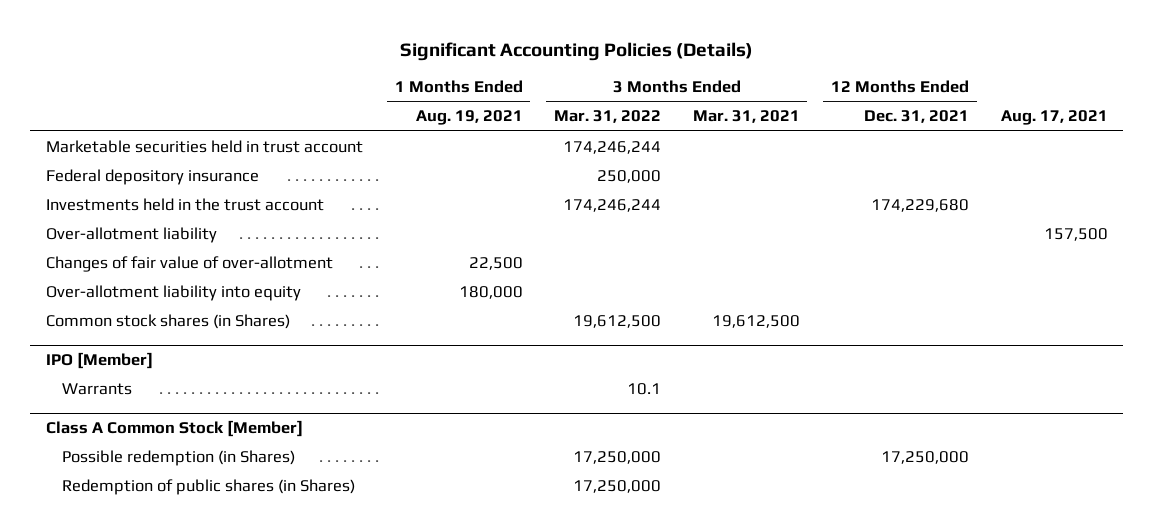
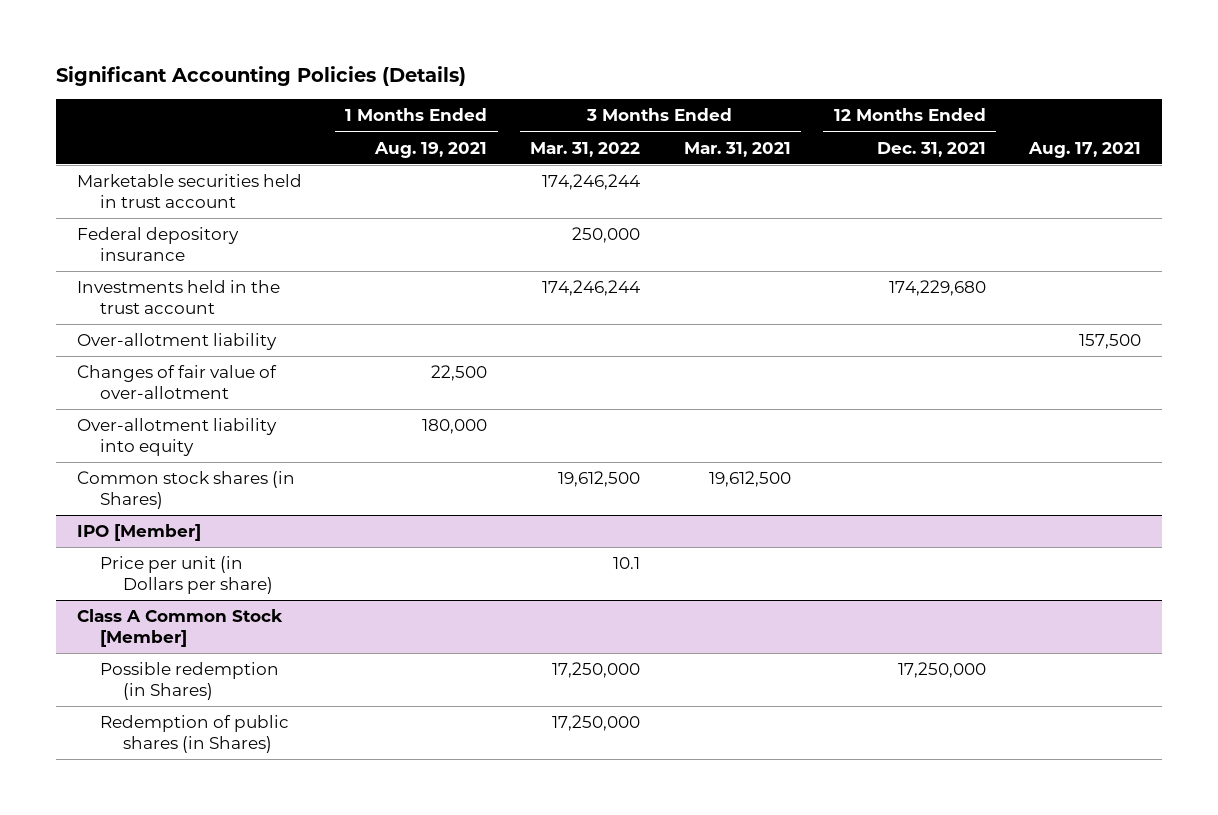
[62,382,133,395] Warrants -> none
none -> [100,556,273,594] Price per unit (in Dollars per share)

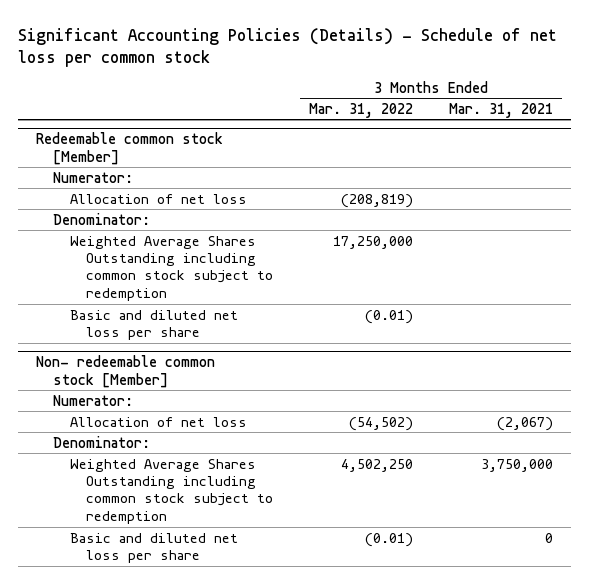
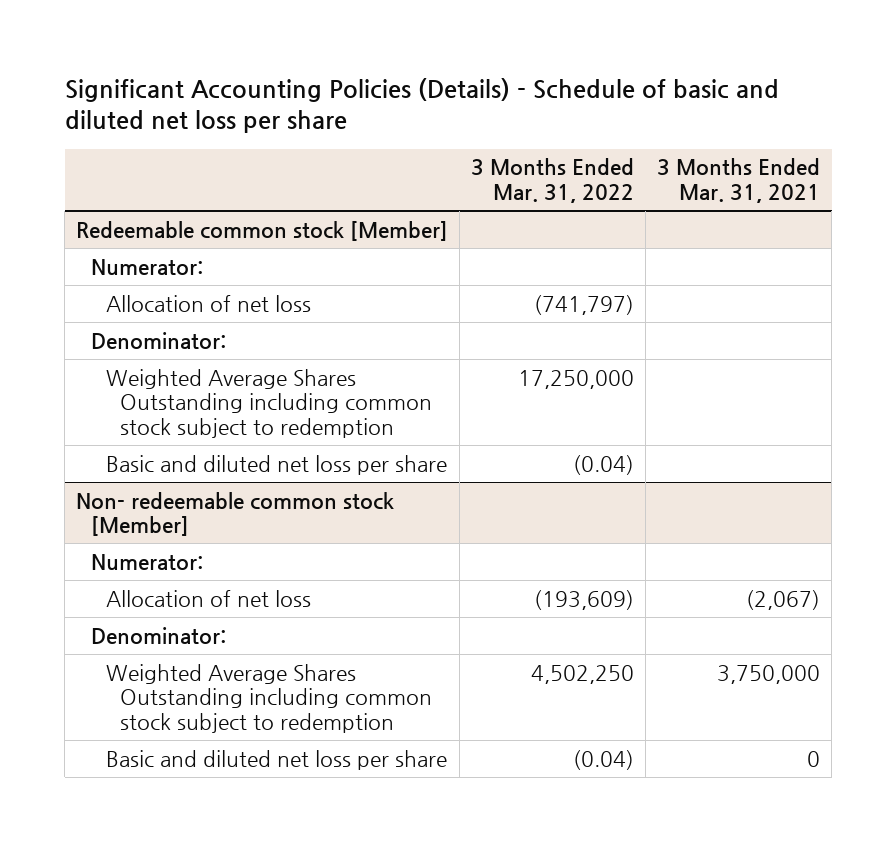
[18,27,558,67] Significant Accounting Policies (Details) - Schedule of net loss per common stock -> [64,77,779,134] Significant Accounting Policies (Details) - Schedule of basic and diluted net loss per share
[341,193,414,208] (208,819) -> [534,294,635,315] (741,797)
[365,309,414,324] (0.01) -> [573,454,635,475] (0.04)
[349,416,414,431] (54,502) -> [534,589,635,610] (193,609)
[365,532,414,547] (0.01) -> [573,749,635,770] (0.04)

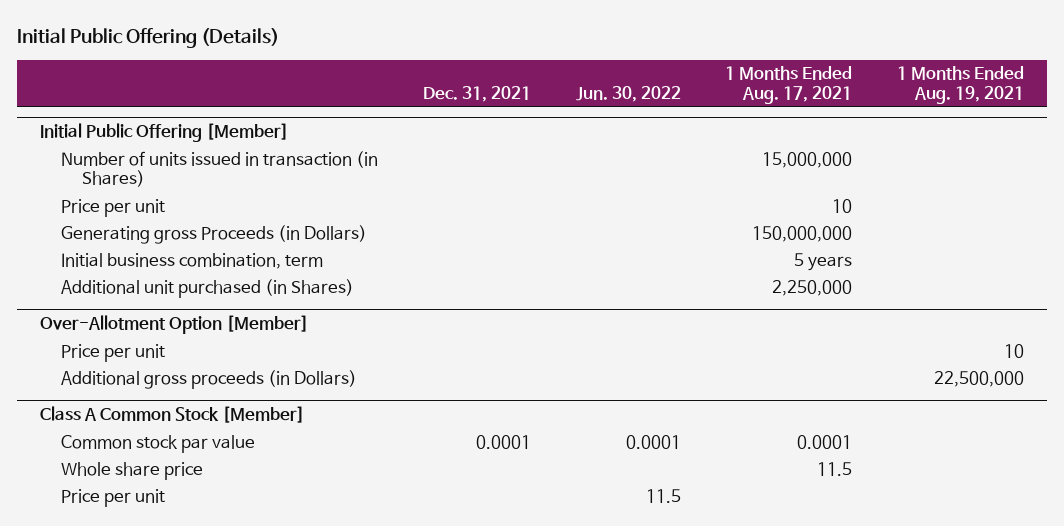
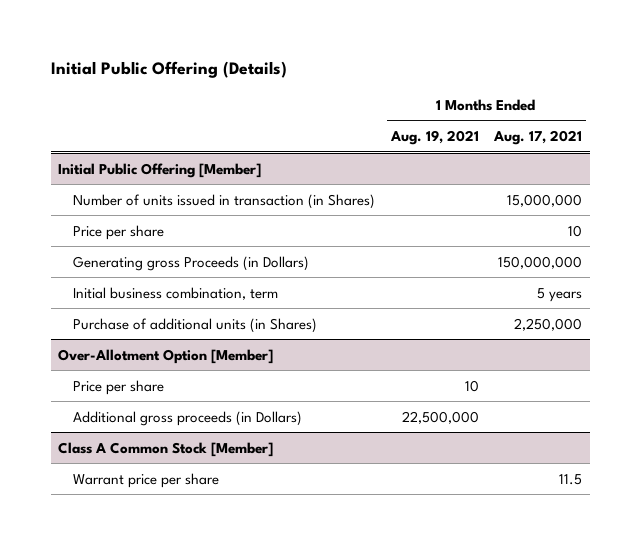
[422,85,531,102] Dec. 31, 2021 -> none
[575,85,681,102] Jun. 30, 2022 -> none
[61,198,166,217] Price per unit -> [73,224,165,240] Price per share
[61,278,355,298] Additional unit purchased (in Shares) -> [73,317,318,333] Purchase of additional units (in Shares)
[61,343,166,362] Price per unit -> [73,379,165,395] Price per share
[61,434,256,453] Common stock par value -> none
[61,488,166,507] Price per unit -> none
[61,461,204,480] Whole share price -> [73,472,220,488] Warrant price per share

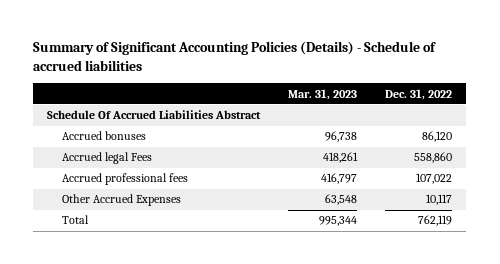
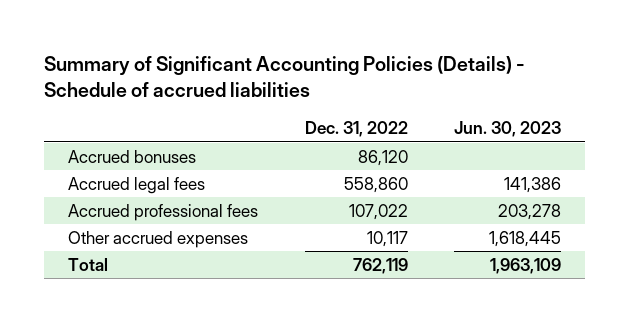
[288,88,358,100] Mar. 31, 2023 -> none
none -> [454,121,562,138] Jun. 30, 2023
[47,110,262,120] Schedule Of Accrued Liabilities Abstract -> none
[62,152,153,165] Accrued legal Fees -> [67,176,205,194] Accrued legal fees
[62,194,182,207] Other Accrued Expenses -> [67,230,248,248] Other accrued expenses

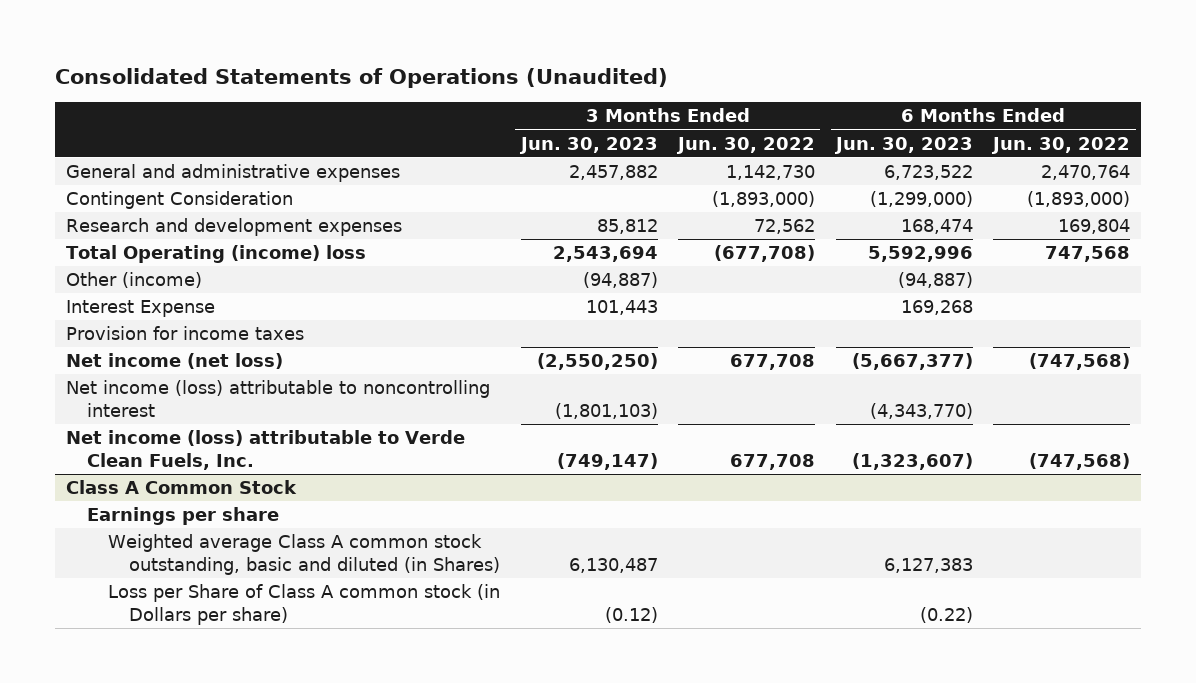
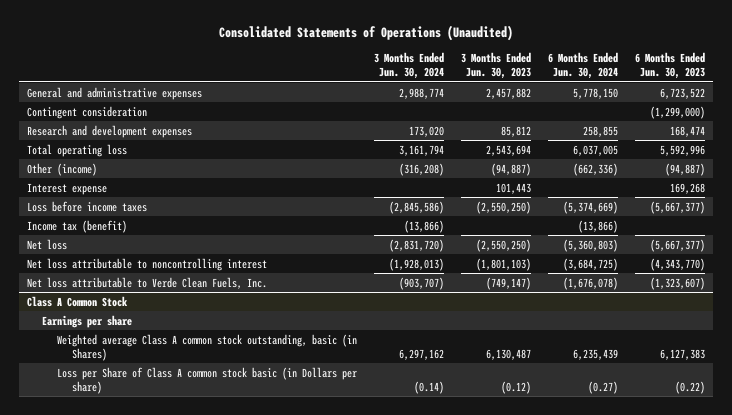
[676,136,816,154] Jun. 30, 2022 -> none
[991,136,1131,154] Jun. 30, 2022 -> none
none -> [373,52,444,80] 3 Months Ended Jun. 30, 2024
none -> [547,52,618,80] 6 Months Ended Jun. 30, 2024
[65,191,293,210] Contingent Consideration -> [27,105,148,119] Contingent consideration
[65,245,366,264] Total Operating (income) loss -> [27,143,128,157] Total operating loss
[65,300,215,318] Interest Expense -> [27,182,108,195] Interest expense
none -> [27,200,148,212] Loss before income taxes
[65,326,304,341] Provision for income taxes -> [27,219,128,233] Income tax (benefit)
[65,353,283,370] Net income (net loss) -> [27,238,68,250] Net loss
[65,380,490,418] Net income (loss) attributable to noncontrolling interest -> [27,257,268,271] Net loss attributable to noncontrolling interest
[65,430,465,471] Net income (loss) attributable to Verde Clean Fuels, Inc. -> [27,276,268,289] Net loss attributable to Verde Clean Fuels, Inc.
[107,534,500,576] Weighted average Class A common stock outstanding, basic and diluted (in Shares) -> [56,333,357,361] Weighted average Class A common stock outstanding, basic (in Shares)
[107,584,500,626] Loss per Share of Class A common stock (in Dollars per share) -> [56,366,357,394] Loss per Share of Class A common stock basic (in Dollars per share)

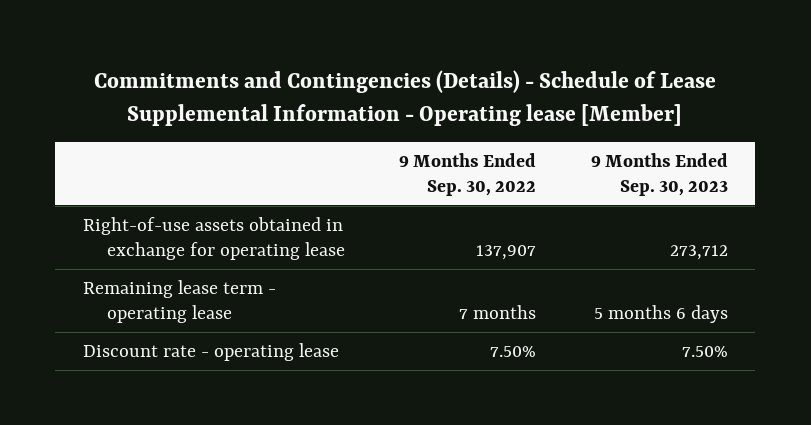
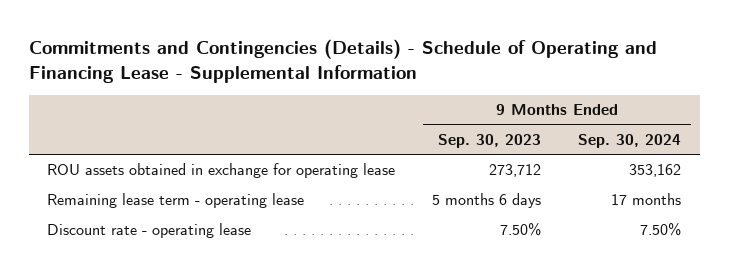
[94,70,717,126] Commitments and Contingencies (Details) - Schedule of Lease Supplemental Information - Operating lease [Member] -> [28,38,657,83] Commitments and Contingencies (Details) - Schedule of Operating and Financing Lease - Supplemental Information
[399,152,537,197] 9 Months Ended Sep. 30, 2022 -> none
none -> [578,133,682,148] Sep. 30, 2024
[82,216,345,261] Right-of-use assets obtained in exchange for operating lease -> [47,163,396,179] ROU assets obtained in exchange for operating lease

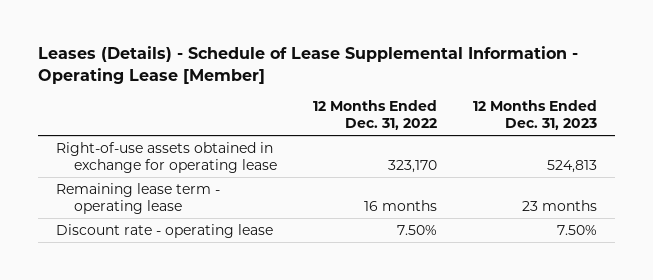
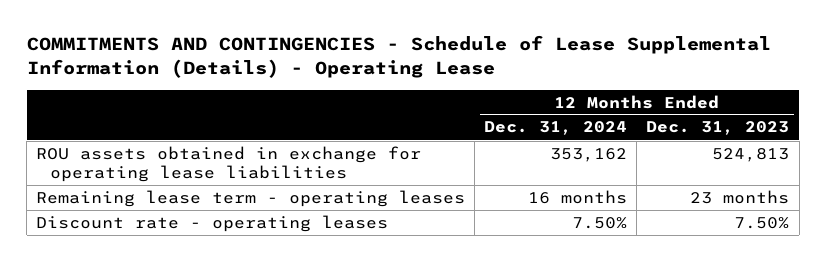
[37,46,578,84] Leases (Details) - Schedule of Lease Supplemental Information - Operating Lease [Member] -> [26,35,771,79] COMMITMENTS AND CONTINGENCIES - Schedule of Lease Supplemental Information (Details) - Operating Lease
[312,99,437,131] 12 Months Ended Dec. 31, 2022 -> none
none -> [484,121,628,136] Dec. 31, 2024
[55,141,277,174] Right-of-use assets obtained in exchange for operating lease -> [36,145,422,182] ROU assets obtained in exchange for operating lease liabilities
[55,182,220,215] Remaining lease term - operating lease -> [36,189,466,207] Remaining lease term - operating leases
[55,223,273,238] Discount rate - operating lease -> [36,214,389,232] Discount rate - operating leases

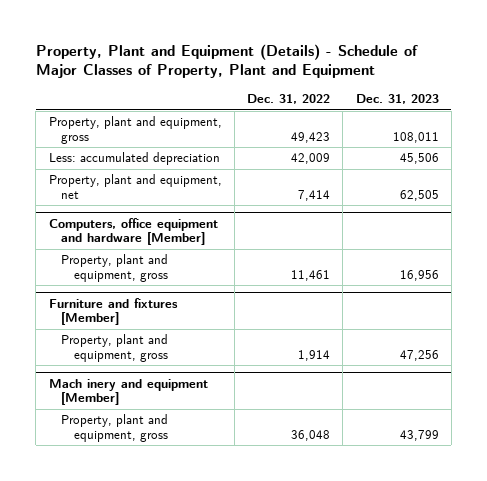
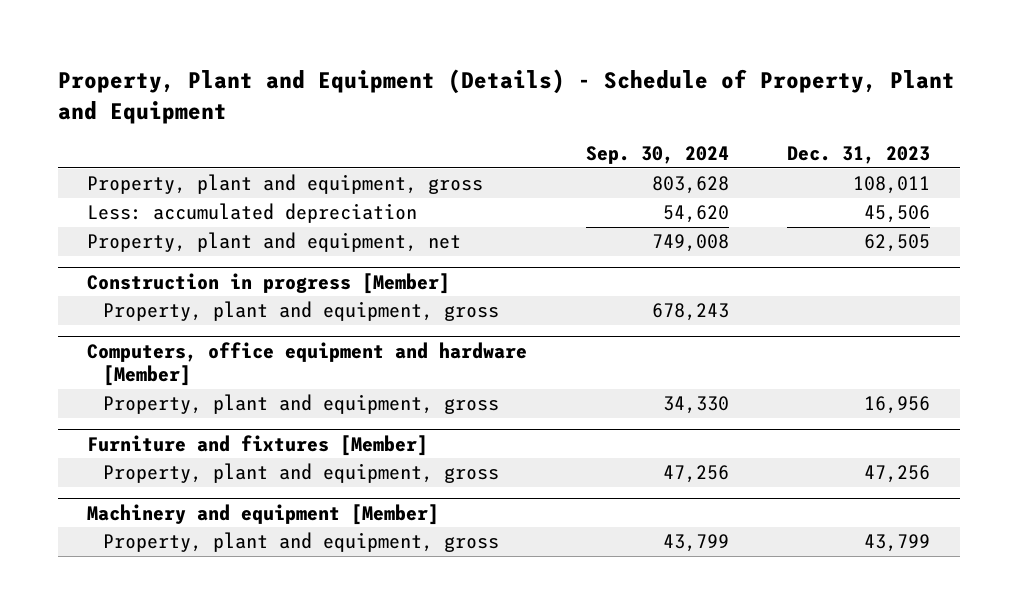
[35,43,418,79] Property, Plant and Equipment (Details) - Schedule of Major Classes of Property, Plant and Equipment -> [57,69,955,124] Property, Plant and Equipment (Details) - Schedule of Property, Plant and Equipment
[247,94,331,105] Dec. 31, 2022 -> none
none -> [585,145,729,164] Sep. 30, 2024
none -> [87,272,451,294] Construction in progress [Member]
none -> [103,301,500,322] Property, plant and equipment, gross
[48,378,208,406] Mach inery and equipment [Member] -> [87,503,440,525] Machinery and equipment [Member]

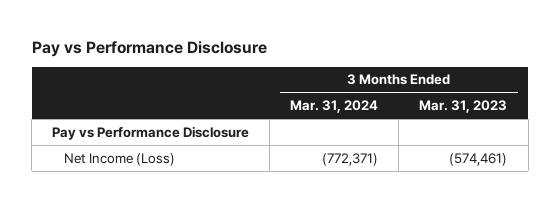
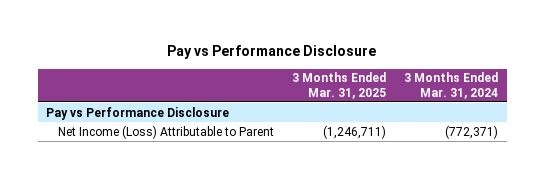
[419,100,508,114] Mar. 31, 2023 -> none
none -> [292,72,387,99] 3 Months Ended Mar. 31, 2025
[64,152,176,166] Net Income (Loss) -> [58,124,275,139] Net Income (Loss) Attributable to Parent

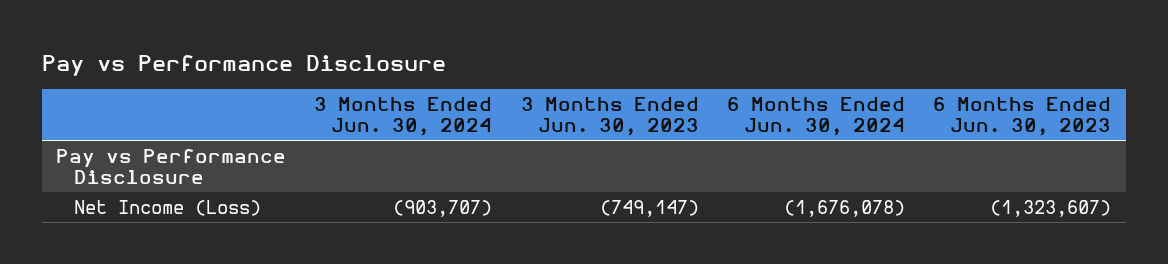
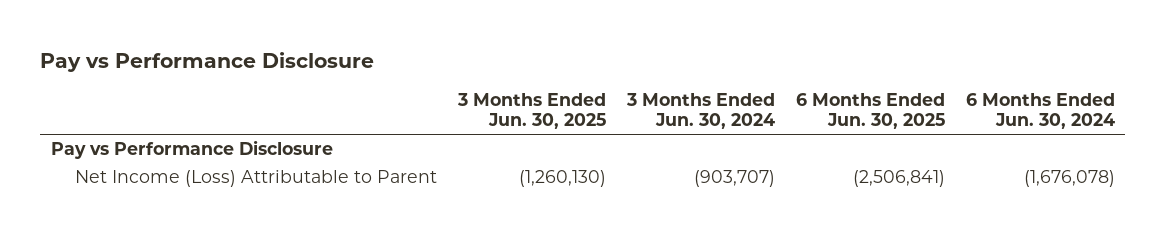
[520,96,699,137] 3 Months Ended Jun. 30, 2023 -> none
[933,96,1112,137] 6 Months Ended Jun. 30, 2023 -> none
none -> [456,92,606,130] 3 Months Ended Jun. 30, 2025
none -> [795,92,945,130] 6 Months Ended Jun. 30, 2025
[73,199,261,216] Net Income (Loss) -> [75,170,438,188] Net Income (Loss) Attributable to Parent

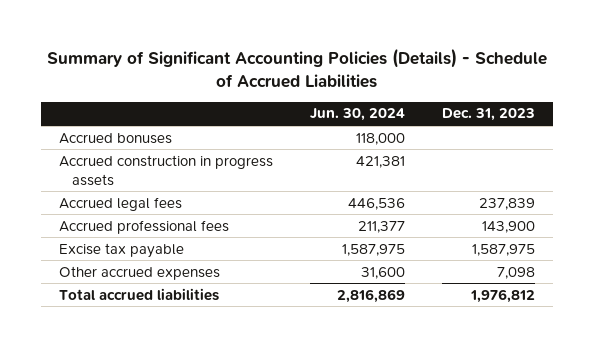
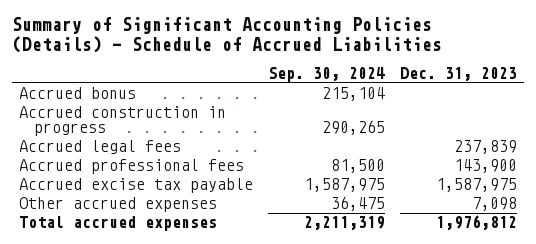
[310,108,406,122] Jun. 30, 2024 -> none
none -> [267,67,385,83] Sep. 30, 2024
[59,132,173,144] Accrued bonuses -> [19,87,137,100] Accrued bonus
[59,154,274,186] Accrued construction in progress assets -> [19,106,227,137] Accrued construction in progress
[59,242,185,258] Excise tax payable -> [19,178,254,194] Accrued excise tax payable
[59,287,220,301] Total accrued liabilities -> [19,216,218,232] Total accrued expenses

